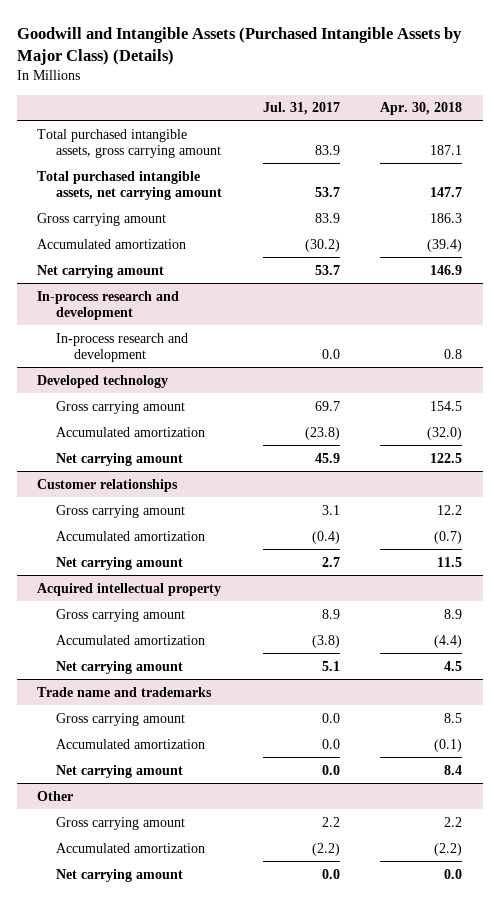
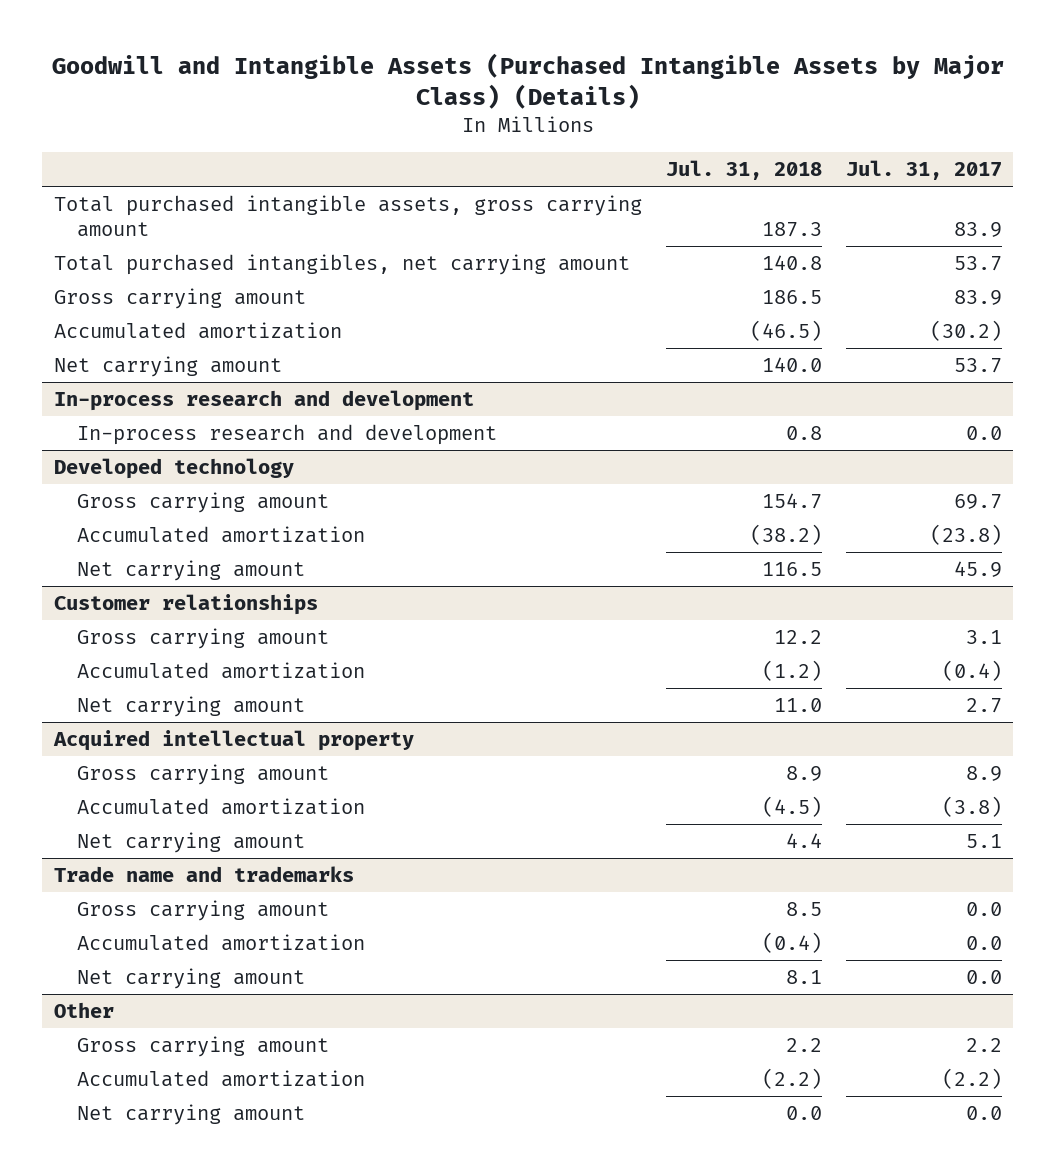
[380,102,463,116] Apr. 30, 2018 -> none
none -> [665,160,822,181] Jul. 31, 2018
[37,170,222,200] Total purchased intangible assets, net carrying amount -> [54,253,631,275] Total purchased intangibles, net carrying amount

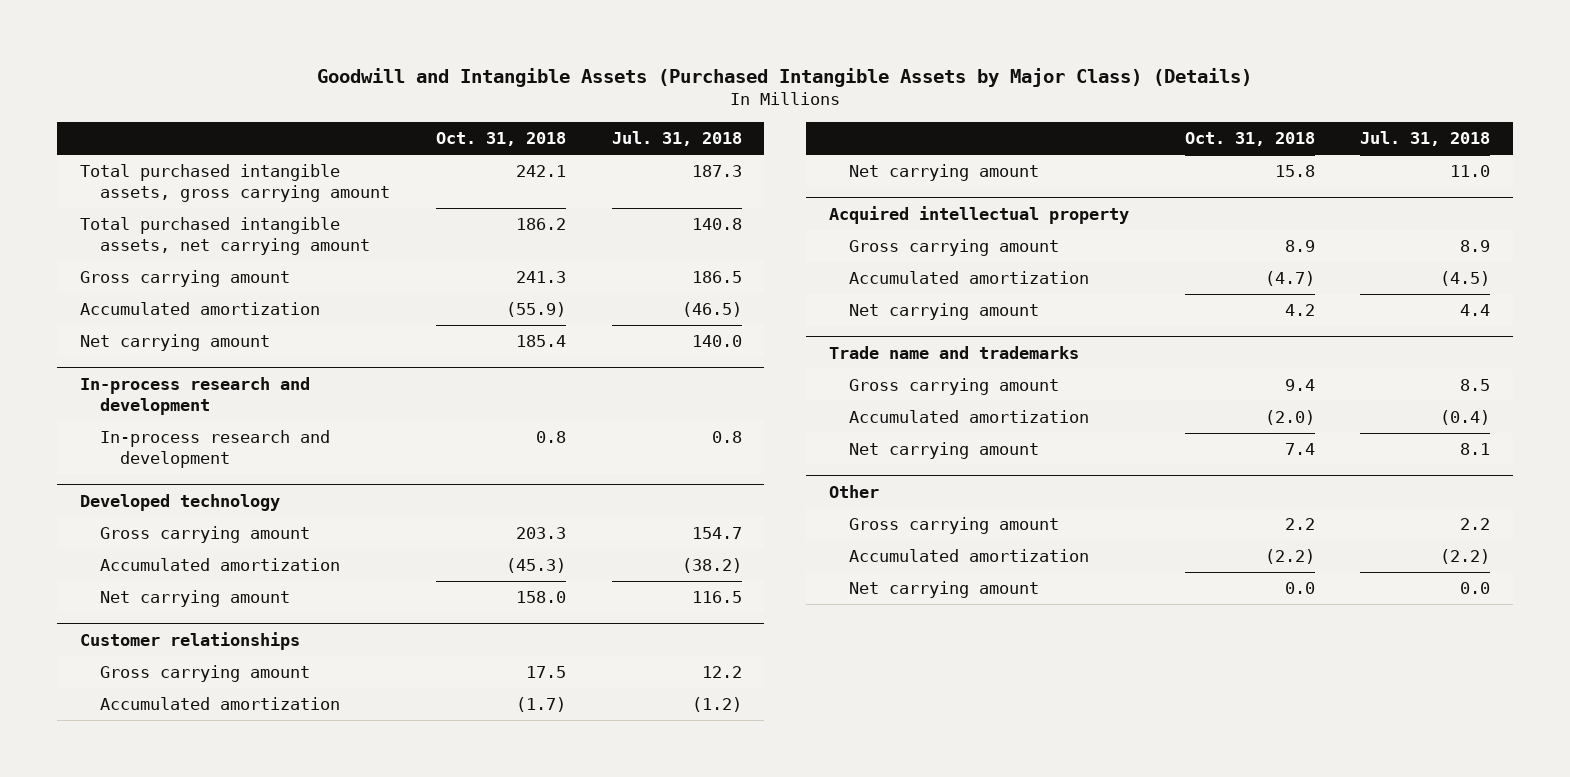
[845,160,1002,181] Jul. 31, 2017 -> none
none -> [435,132,566,147] Oct. 31, 2018
[54,253,631,275] Total purchased intangibles, net carrying amount -> [80,217,371,256] Total purchased intangible assets, net carrying amount

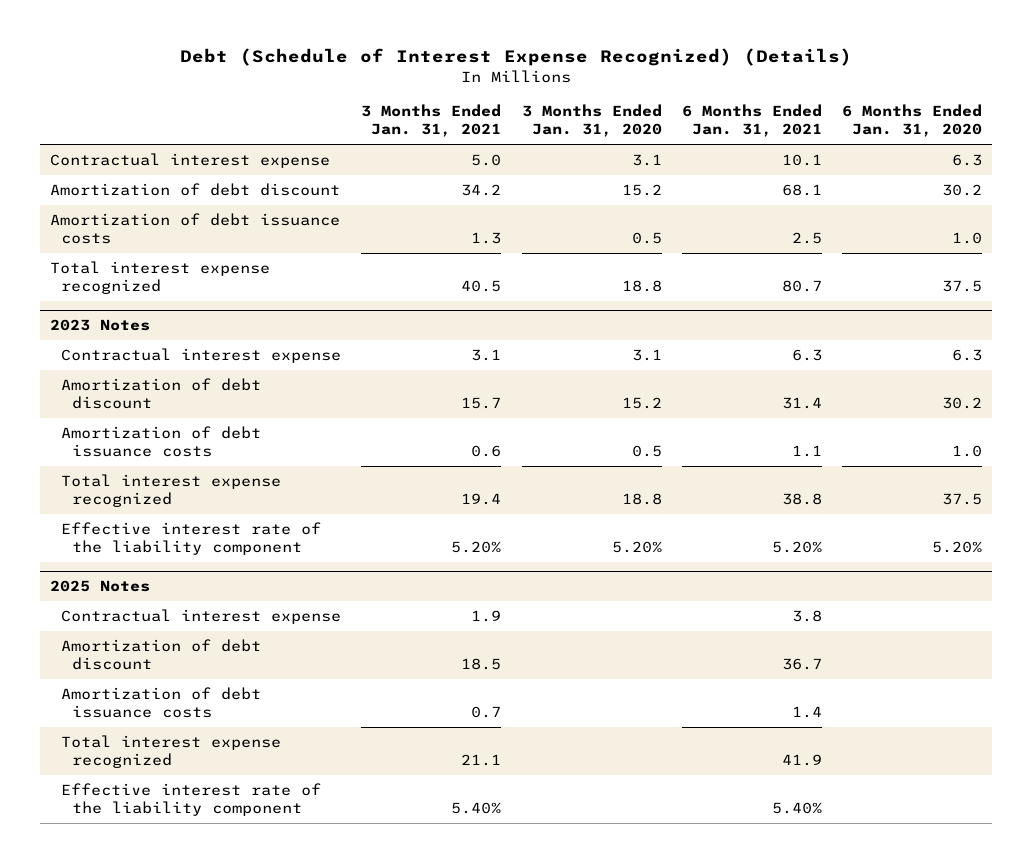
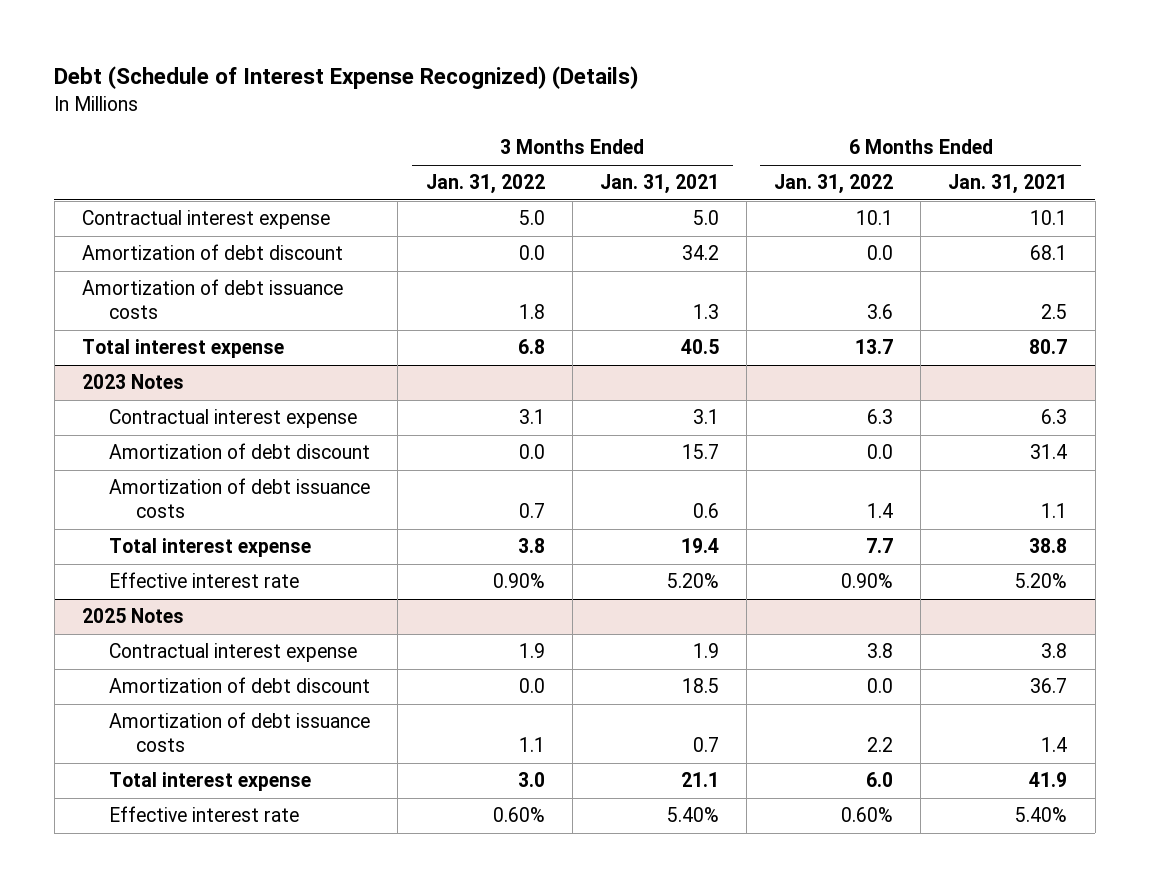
[521,104,662,138] 3 Months Ended Jan. 31, 2020 -> none
[842,104,983,138] 6 Months Ended Jan. 31, 2020 -> none
none -> [425,174,545,195] Jan. 31, 2022
none -> [774,174,894,195] Jan. 31, 2022
[50,260,271,295] Total interest expense recognized -> [82,339,285,359] Total interest expense
[61,473,282,508] Total interest expense recognized -> [109,538,312,558] Total interest expense
[61,521,322,556] Effective interest rate of the liability component -> [109,572,300,589] Effective interest rate
[61,734,282,769] Total interest expense recognized -> [109,772,312,792] Total interest expense
[61,782,322,817] Effective interest rate of the liability component -> [109,806,300,823] Effective interest rate

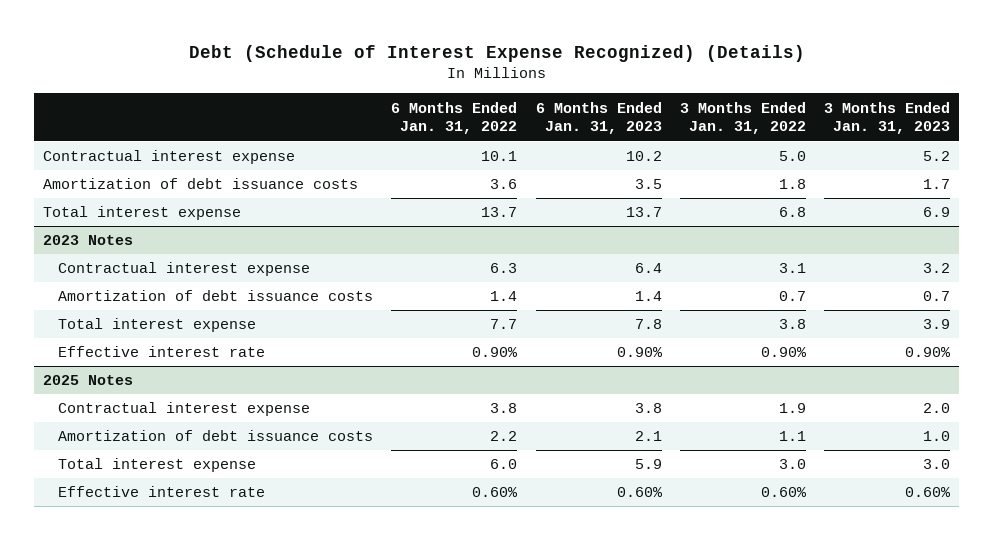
[599,174,719,195] Jan. 31, 2021 -> none
[948,174,1068,195] Jan. 31, 2021 -> none
none -> [535,101,662,135] 6 Months Ended Jan. 31, 2023
none -> [824,101,951,135] 3 Months Ended Jan. 31, 2023
[82,244,344,261] Amortization of debt discount -> none
[109,443,371,460] Amortization of debt discount -> none
[109,677,371,694] Amortization of debt discount -> none

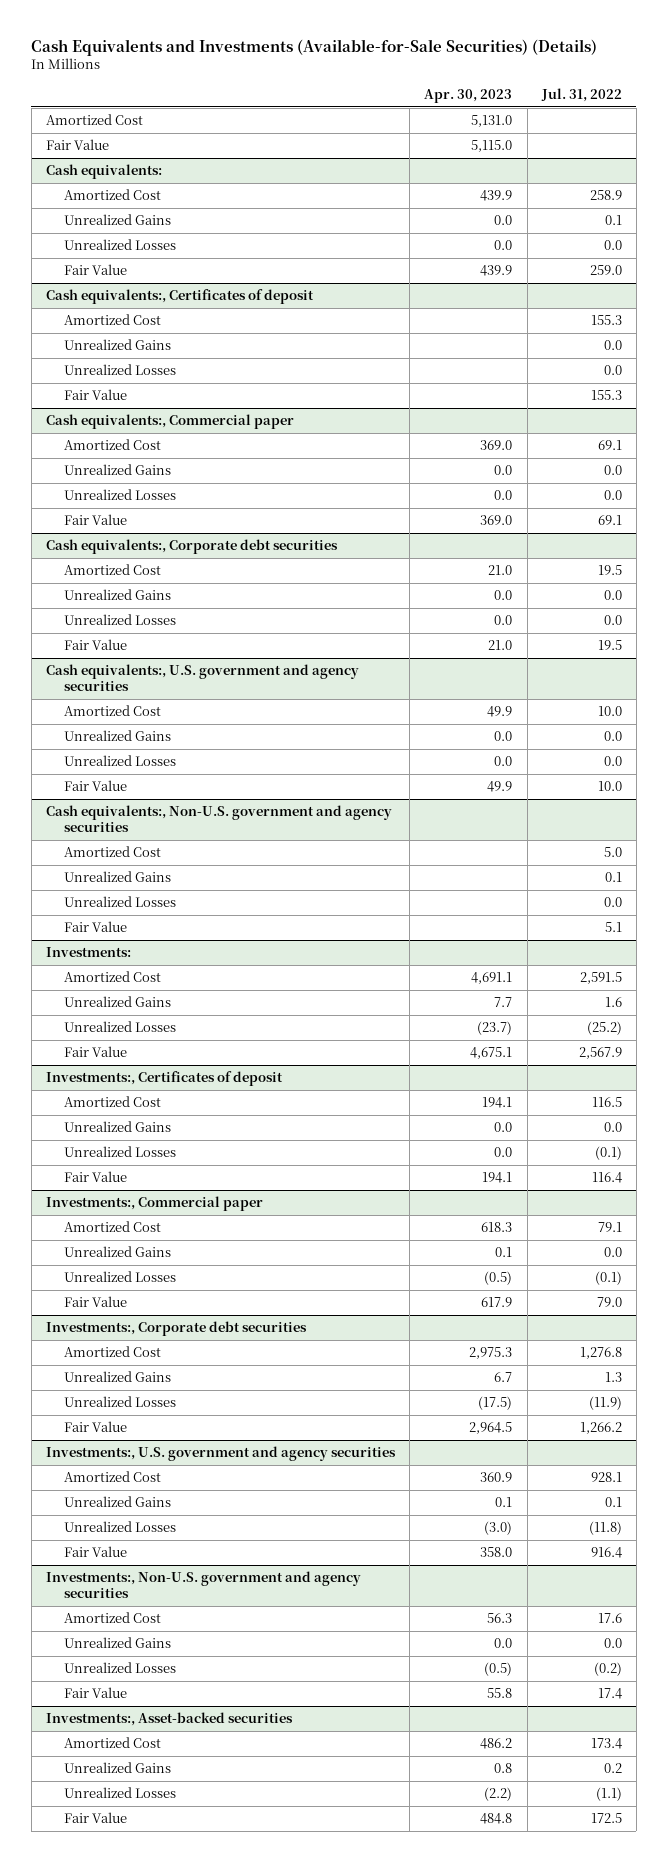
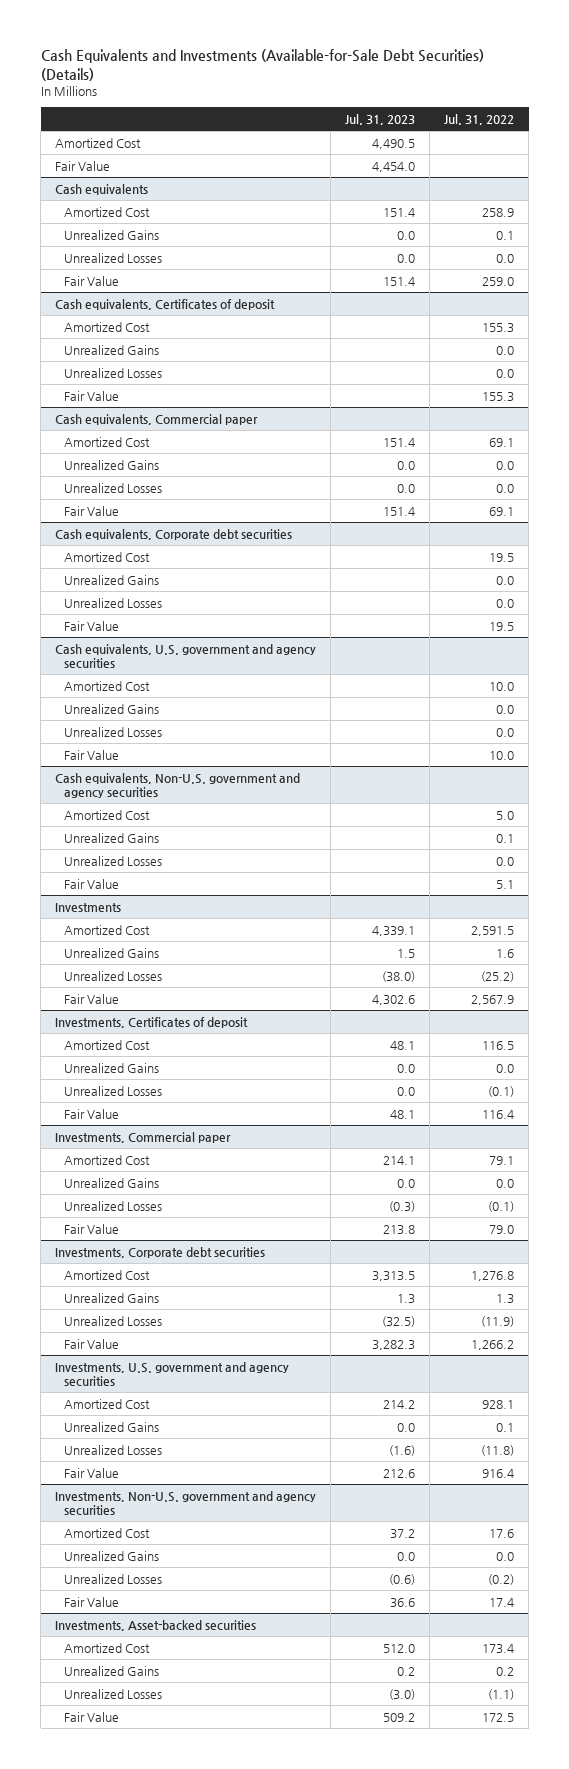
[31,38,598,56] Cash Equivalents and Investments (Available-for-Sale Securities) (Details) -> [40,48,484,81] Cash Equivalents and Investments (Available-for-Sale Debt Securities) (Details)
[424,89,513,104] Apr. 30, 2023 -> none
none -> [345,113,416,125] Jul. 31, 2023
[46,164,163,180] Cash equivalents: -> [55,183,149,195] Cash equivalents
[46,289,315,305] Cash equivalents:, Certificates of deposit -> [55,298,276,310] Cash equivalents, Certificates of deposit
[46,414,295,430] Cash equivalents:, Commercial paper -> [55,413,259,425] Cash equivalents, Commercial paper
[46,539,339,555] Cash equivalents:, Corporate debt securities -> [55,528,293,540] Cash equivalents, Corporate debt securities
[46,664,360,692] Cash equivalents:, U.S. government and agency securities -> [55,643,317,669] Cash equivalents, U.S. government and agency securities
[46,805,393,833] Cash equivalents:, Non-U.S. government and agency securities -> [55,772,301,799] Cash equivalents, Non-U.S. government and agency securities
[46,947,132,958] Investments: -> [55,902,122,912] Investments
[46,1071,284,1087] Investments:, Certificates of deposit -> [55,1016,249,1028] Investments, Certificates of deposit
[46,1196,264,1212] Investments:, Commercial paper -> [55,1131,232,1143] Investments, Commercial paper
[46,1321,308,1337] Investments:, Corporate debt securities -> [55,1246,266,1258] Investments, Corporate debt securities
[46,1446,397,1462] Investments:, U.S. government and agency securities -> [55,1361,290,1387] Investments, U.S. government and agency securities
[46,1571,362,1599] Investments:, Non-U.S. government and agency securities -> [55,1490,317,1516] Investments, Non-U.S. government and agency securities
[46,1712,294,1727] Investments:, Asset-backed securities -> [55,1619,257,1631] Investments, Asset-backed securities

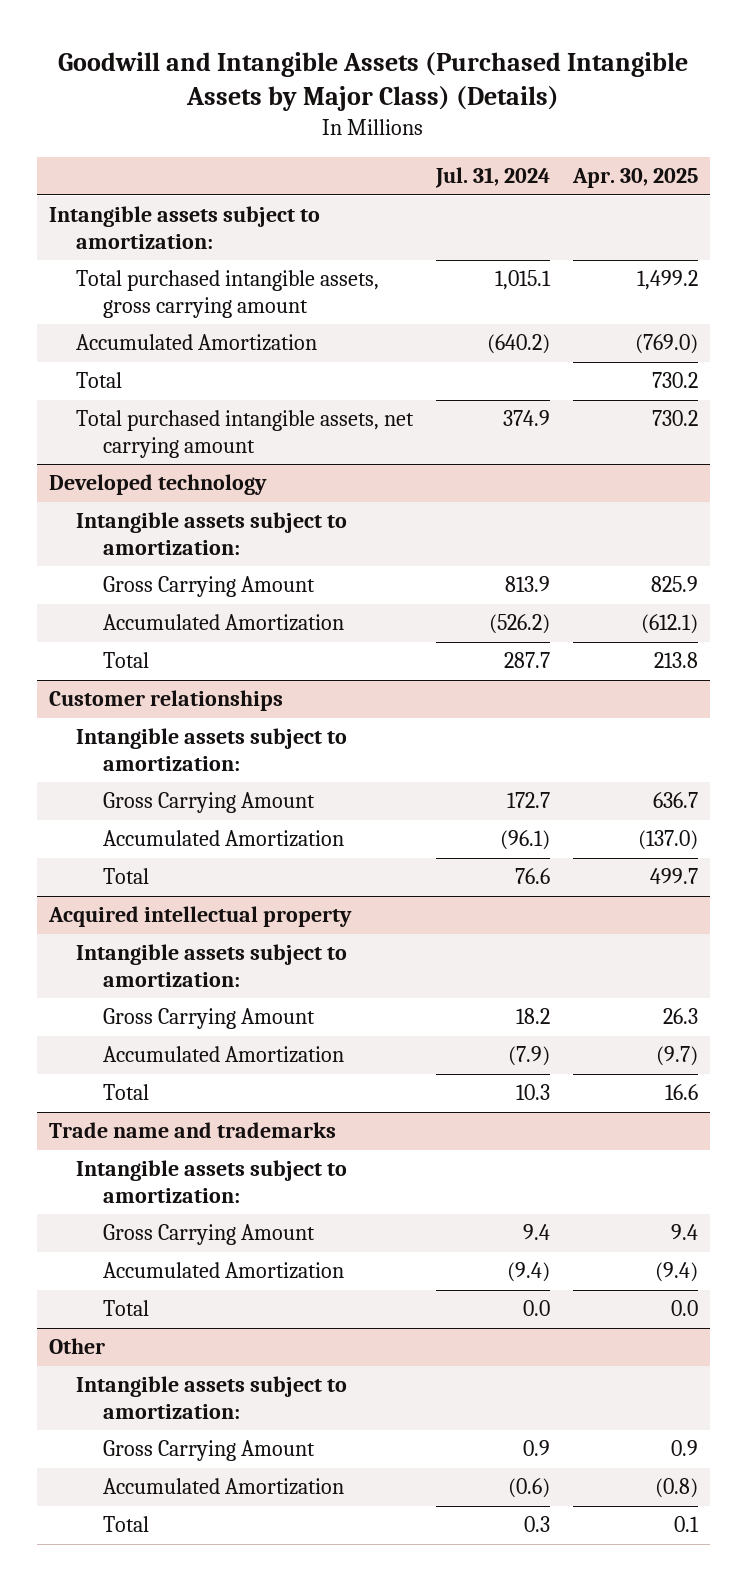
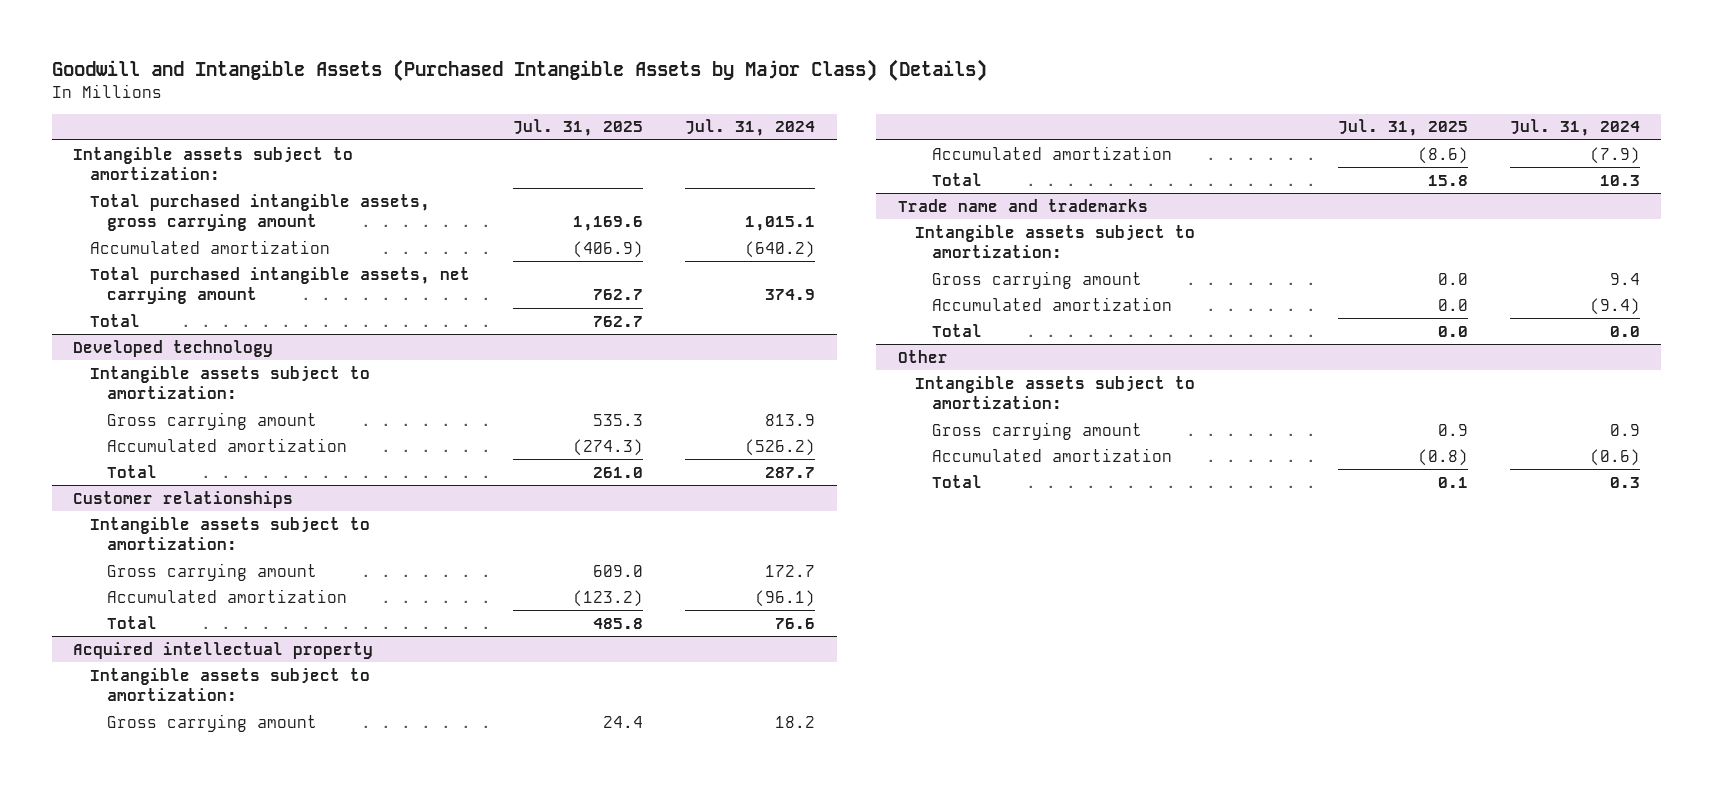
[572,168,699,189] Apr. 30, 2025 -> none
none -> [512,119,643,137] Jul. 31, 2025
[75,334,317,352] Accumulated Amortization -> [90,239,331,254] Accumulated amortization
[75,372,122,389] Total -> [90,313,141,327] Total
[102,576,315,598] Gross Carrying Amount -> [107,411,318,430] Gross carrying amount
[102,614,344,632] Accumulated Amortization -> [107,437,348,452] Accumulated amortization
[102,792,315,814] Gross Carrying Amount -> [107,562,318,581] Gross carrying amount
[102,830,344,848] Accumulated Amortization -> [107,588,348,603] Accumulated amortization
[102,1008,315,1030] Gross Carrying Amount -> [107,713,318,732] Gross carrying amount
[102,1046,344,1064] Accumulated Amortization -> [932,145,1173,160] Accumulated amortization
[102,1224,315,1246] Gross Carrying Amount -> [932,270,1143,289] Gross carrying amount
[102,1262,344,1280] Accumulated Amortization -> [932,296,1173,311] Accumulated amortization
[102,1440,315,1462] Gross Carrying Amount -> [932,421,1143,440] Gross carrying amount
[102,1478,344,1496] Accumulated Amortization -> [932,447,1173,462] Accumulated amortization

